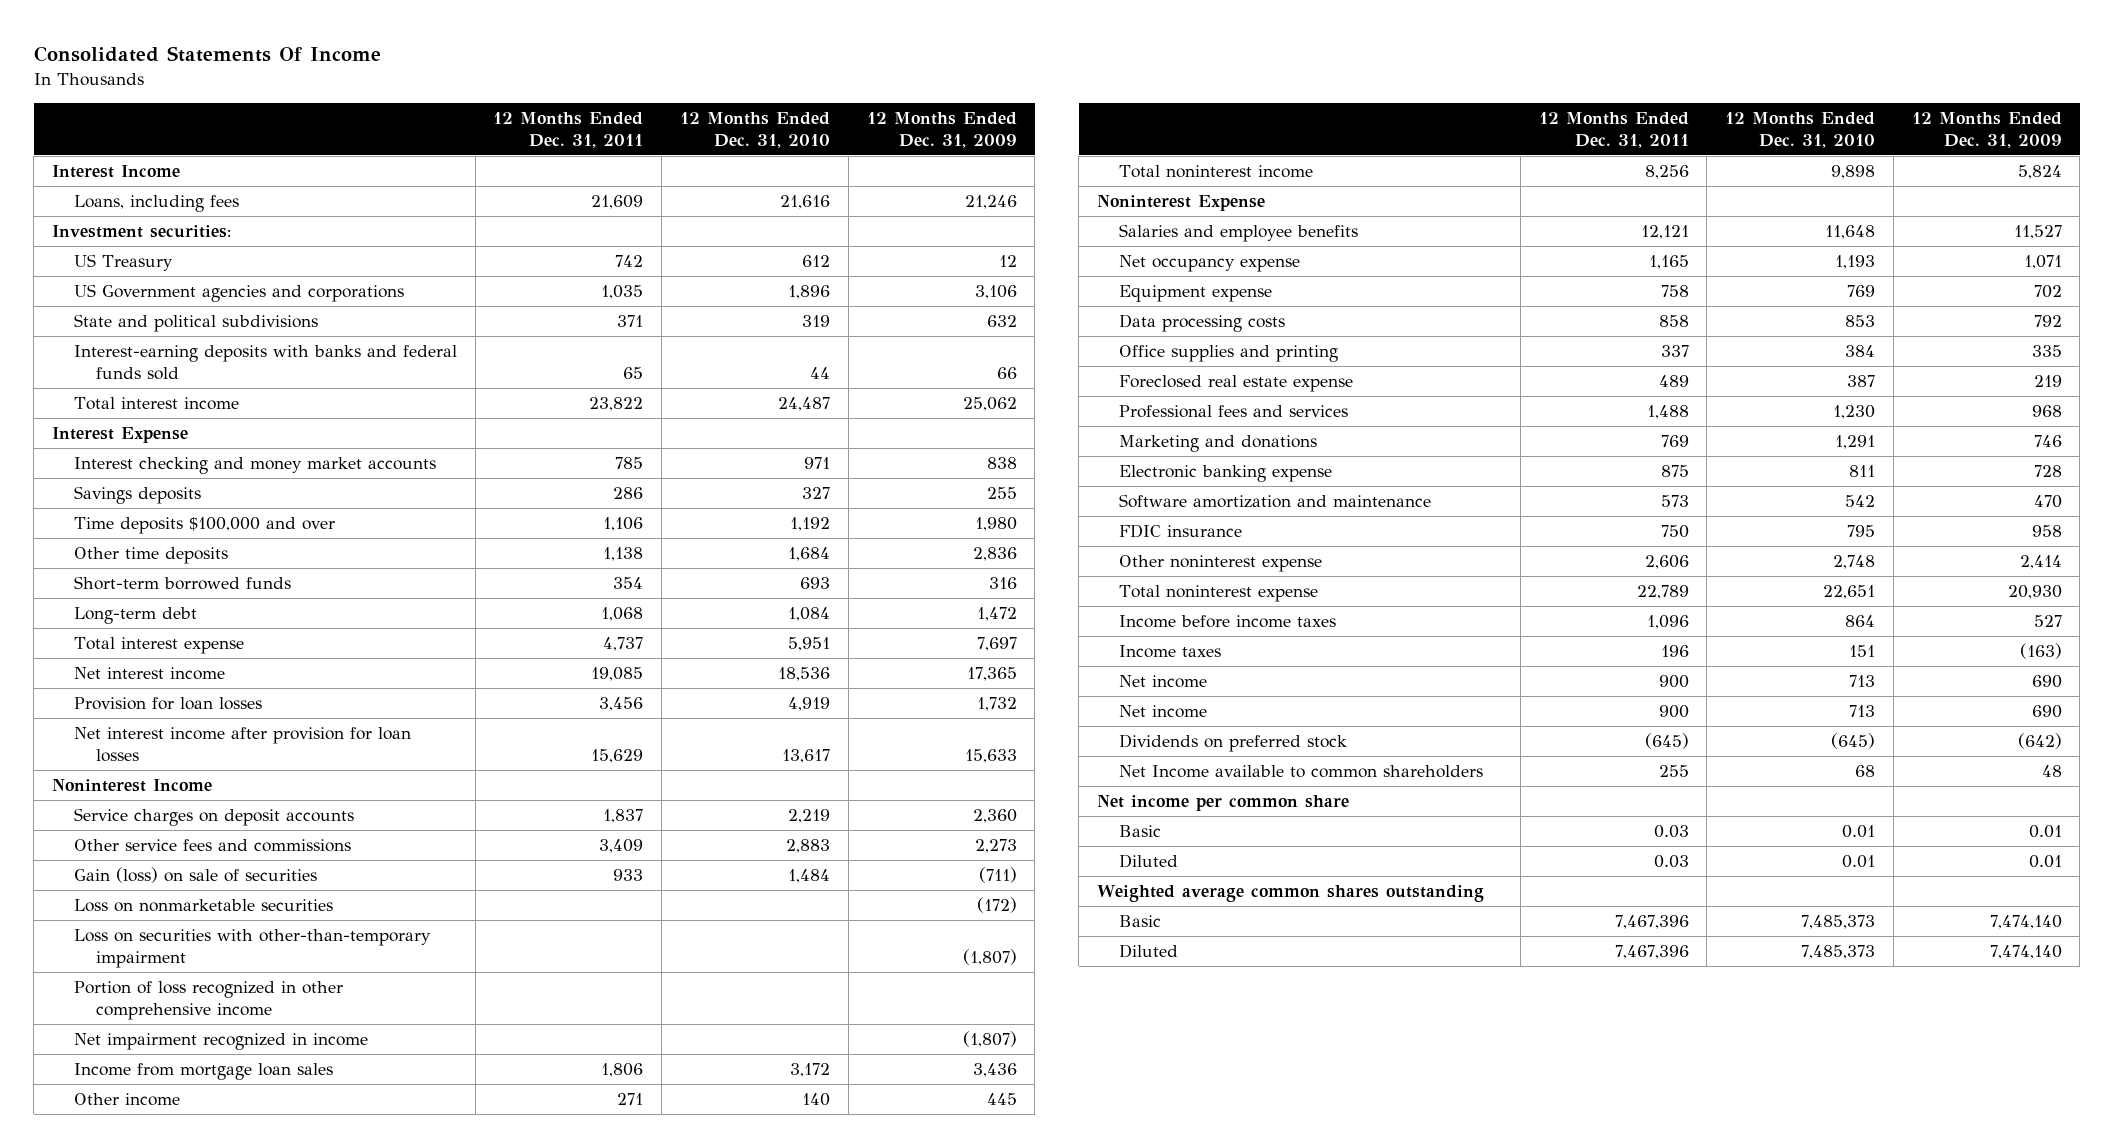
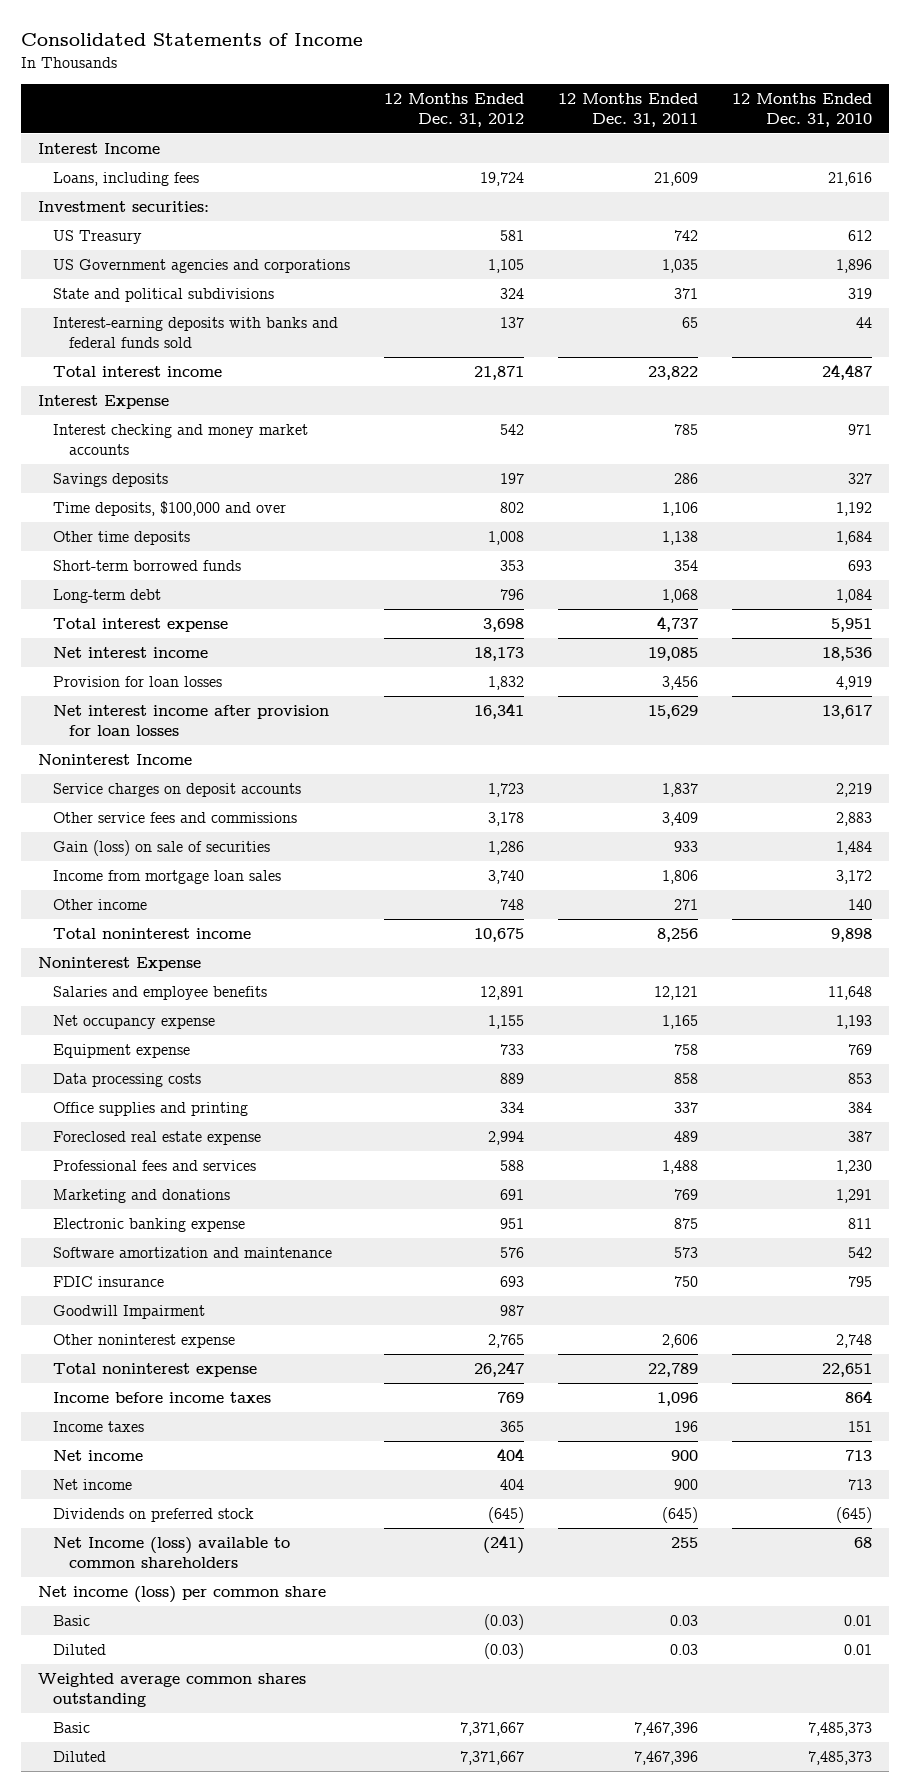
[33,46,381,63] Consolidated Statements Of Income -> [20,33,363,47] Consolidated Statements of Income
[866,111,1017,149] 12 Months Ended Dec. 31, 2009 -> none
none -> [384,93,525,128] 12 Months Ended Dec. 31, 2012
[73,516,335,534] Time deposits $100,000 and over -> [53,500,287,516] Time deposits, $100,000 and over
[73,898,333,912] Loss on nonmarketable securities -> none
[73,928,431,969] Loss on securities with other-than-temporary impairment -> none
[73,980,343,1021] Portion of loss recognized in other comprehensive income -> none
[73,1032,368,1050] Net impairment recognized in income -> none
none -> [53,1304,206,1319] Goodwill Impairment
[1119,764,1484,778] Net Income available to common shareholders -> [53,1536,291,1568] Net Income (loss) available to common shareholders
[1097,794,1350,811] Net income per common share -> [37,1585,326,1603] Net income (loss) per common share

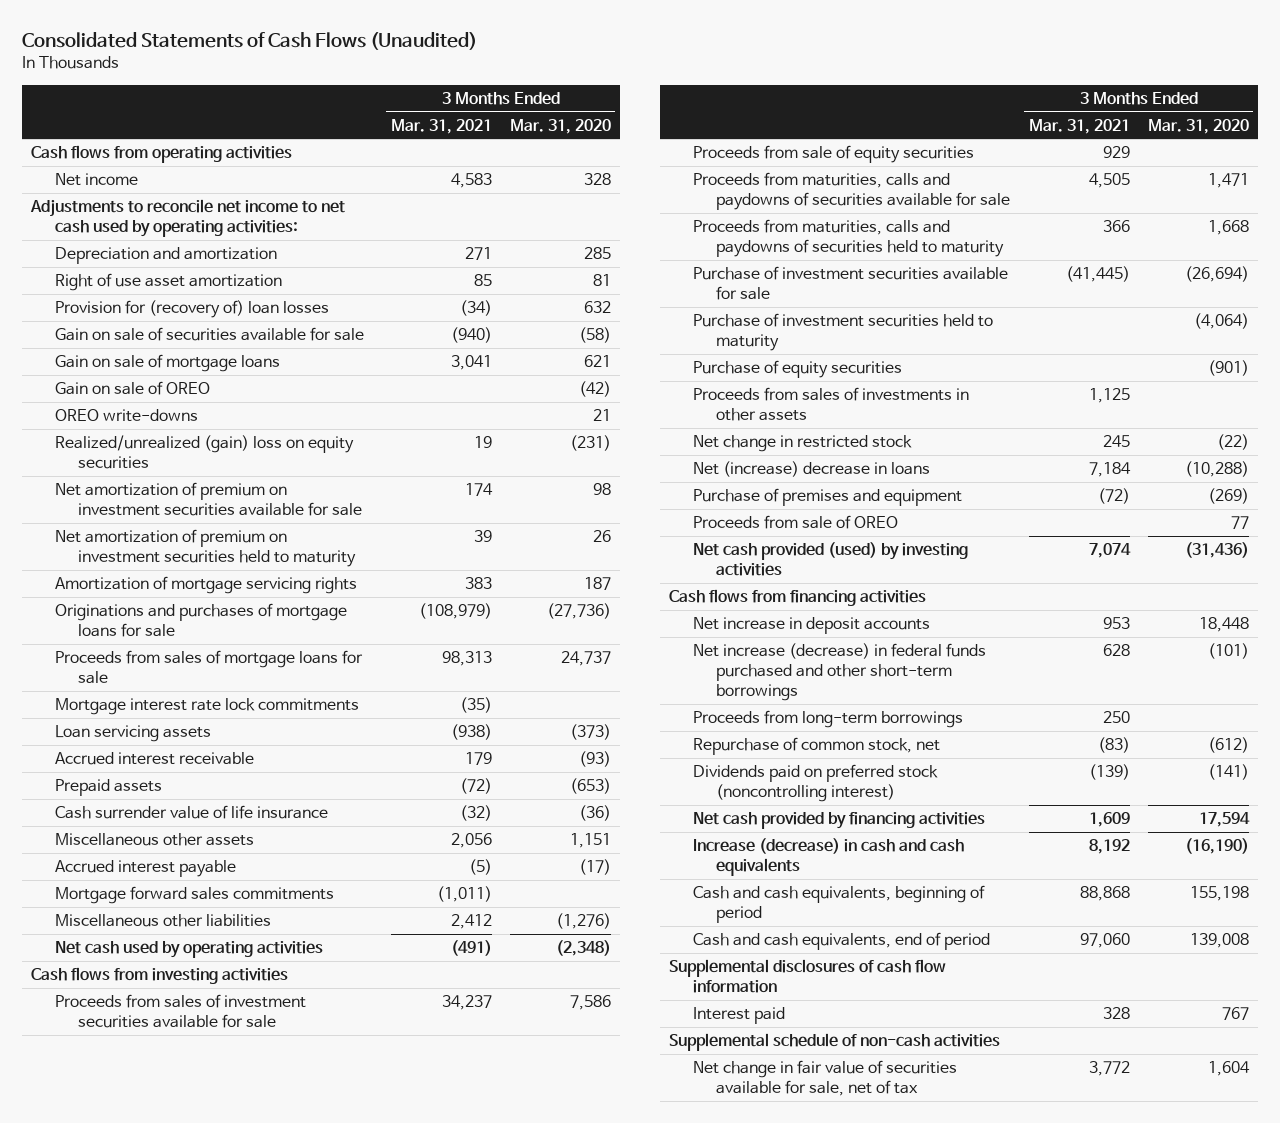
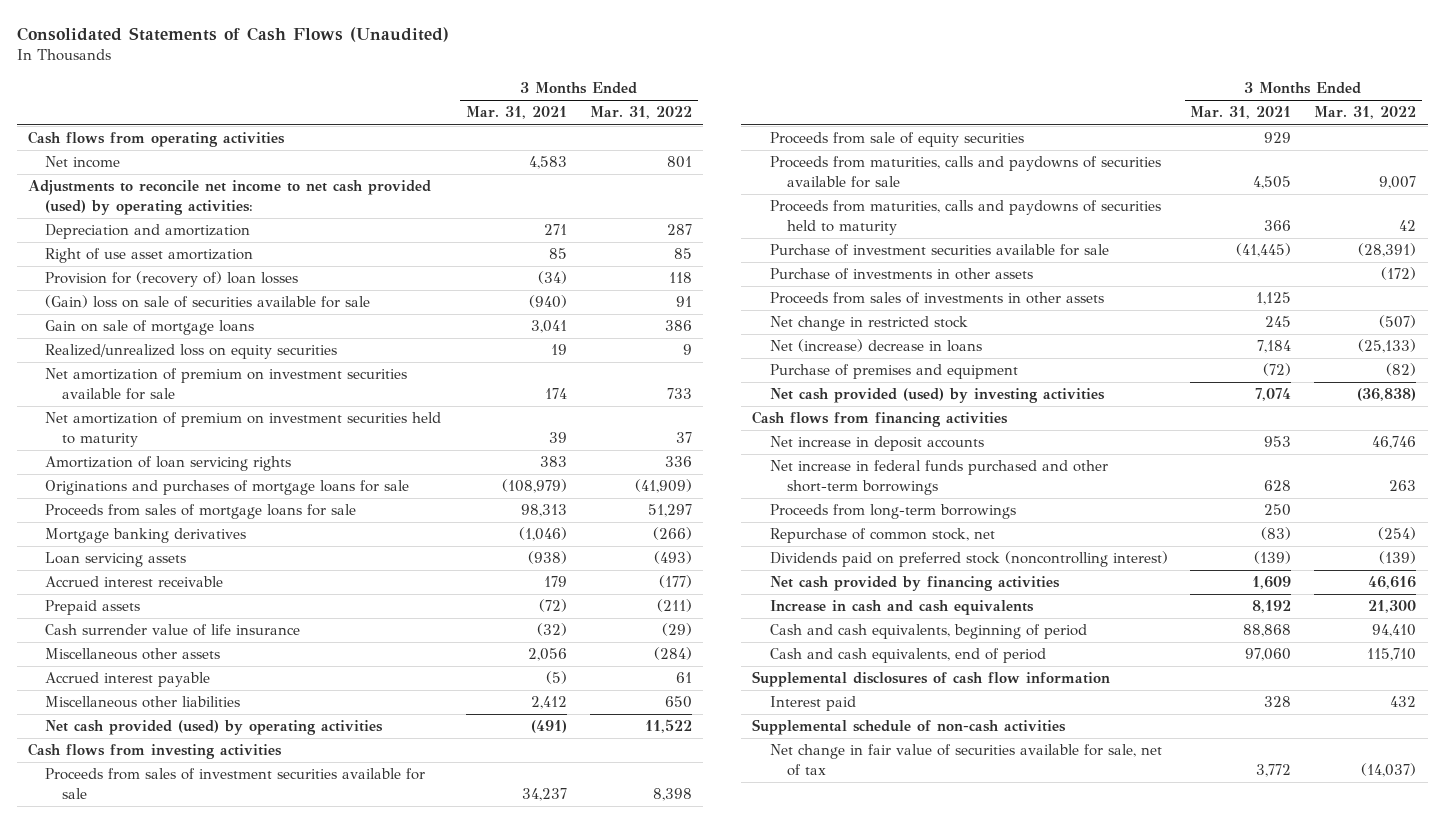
[509,118,611,134] Mar. 31, 2020 -> none
none -> [589,106,692,120] Mar. 31, 2022
[30,199,346,238] Adjustments to reconcile net income to net cash used by operating activities: -> [28,180,432,215] Adjustments to reconcile net income to net cash provided (used) by operating activities:
[54,327,364,342] Gain on sale of securities available for sale -> [45,295,371,309] (Gain) loss on sale of securities available for sale
[54,381,210,396] Gain on sale of OREO -> none
[54,409,198,423] OREO write-downs -> none
[54,435,354,470] Realized/unrealized (gain) loss on equity securities -> [45,344,338,360] Realized/unrealized loss on equity securities
[54,576,357,595] Amortization of mortgage servicing rights -> [45,456,292,472] Amortization of loan servicing rights
[54,698,359,716] Mortgage interest rate lock commitments -> none
none -> [45,528,247,544] Mortgage banking derivatives
[54,886,334,905] Mortgage forward sales commitments -> none
[54,941,323,959] Net cash used by operating activities -> [45,720,384,736] Net cash provided (used) by operating activities
[692,313,993,352] Purchase of investment securities held to maturity -> none
[692,360,902,379] Purchase of equity securities -> none
none -> [769,268,1033,281] Purchase of investments in other assets
[692,515,898,530] Proceeds from sale of OREO -> none
[692,643,986,701] Net increase (decrease) in federal funds purchased and other short-term borrowings -> [769,460,1108,495] Net increase in federal funds purchased and other short-term borrowings
[692,838,964,877] Increase (decrease) in cash and cash equivalents -> [769,600,1034,616] Increase in cash and cash equivalents

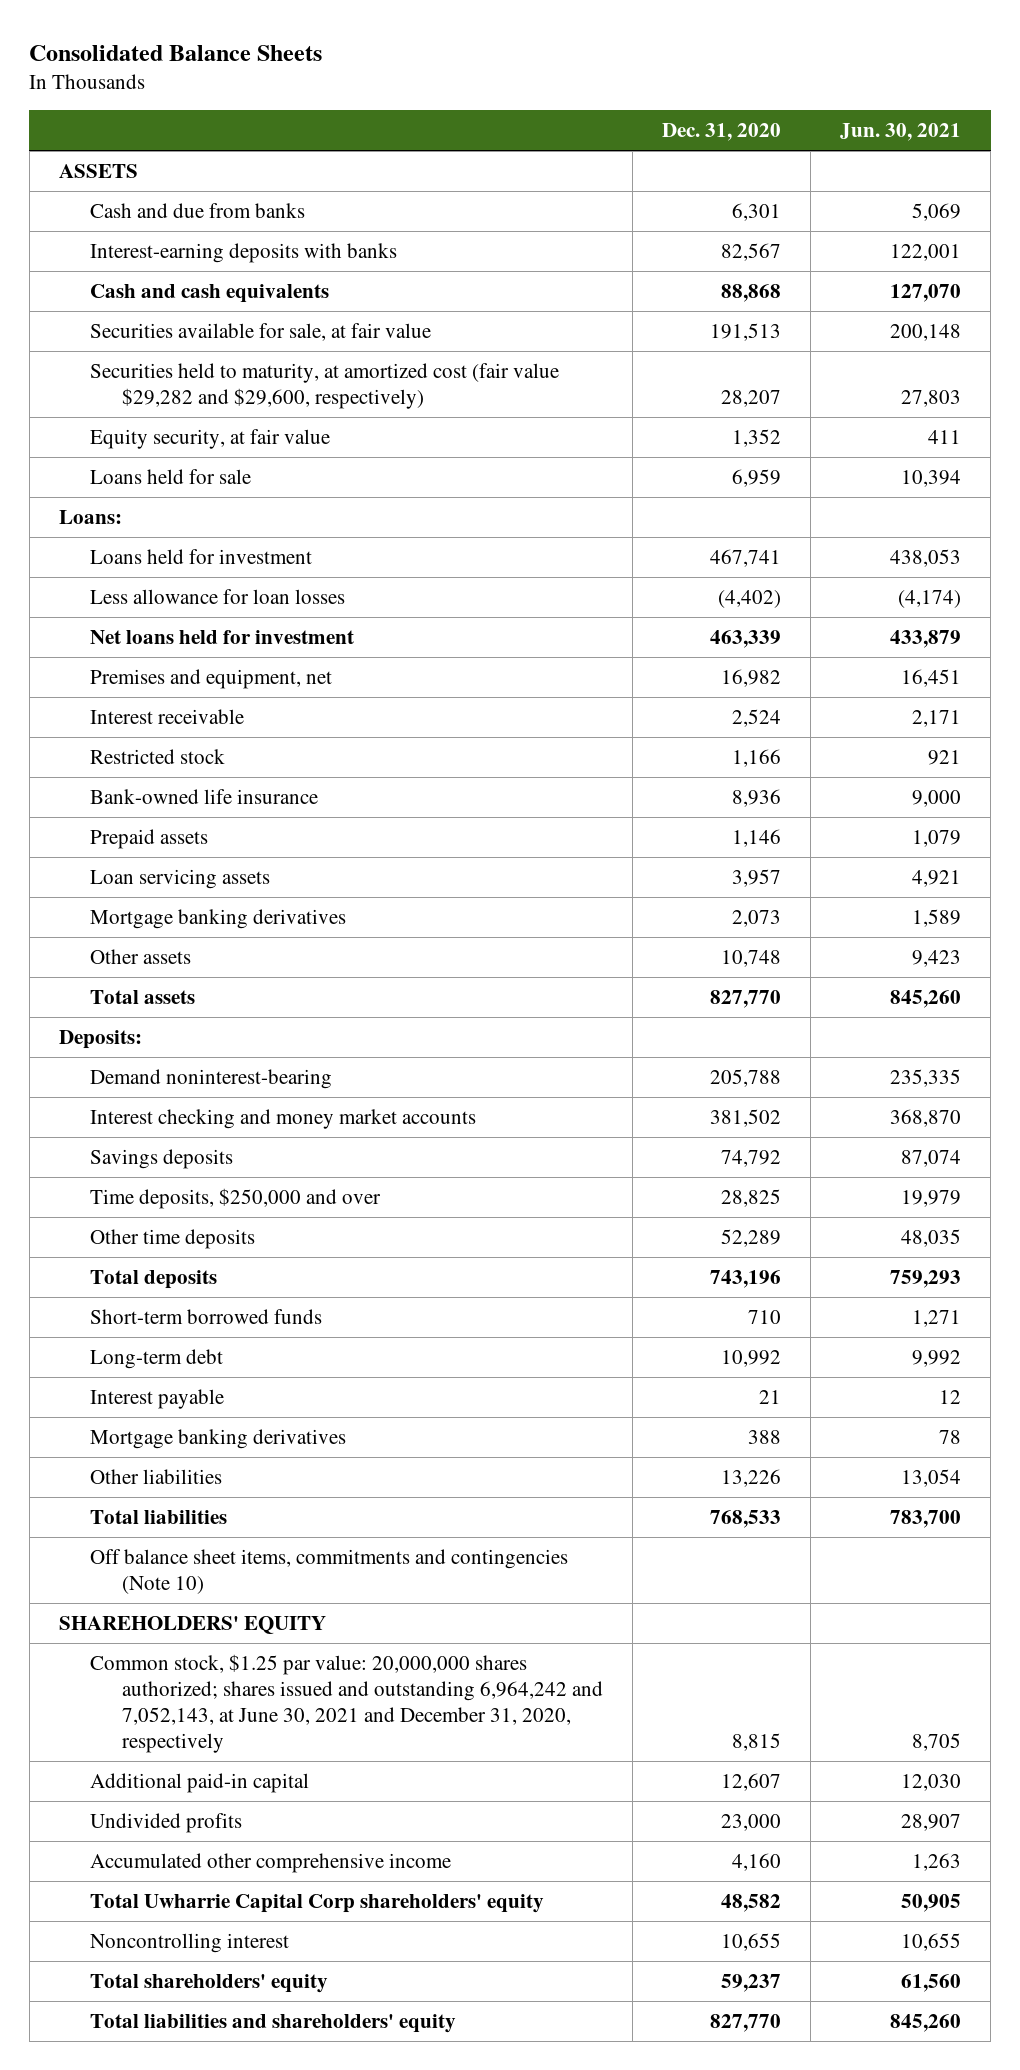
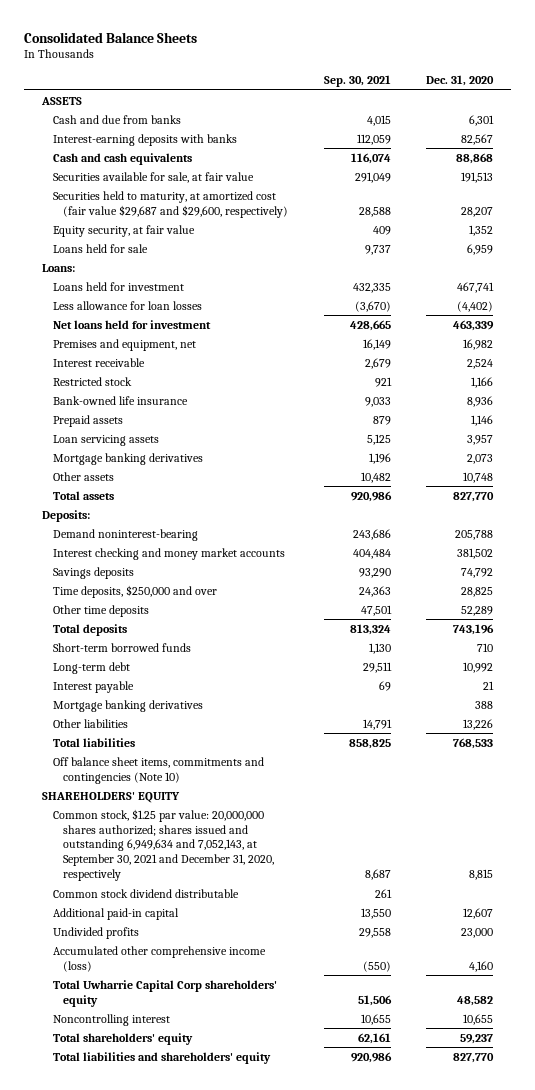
[840,123,962,142] Jun. 30, 2021 -> none
none -> [323,75,391,88] Sep. 30, 2021
[90,362,560,409] Securities held to maturity, at amortized cost (fair value $29,282 and $29,600, respectively) -> [52,190,289,218] Securities held to maturity, at amortized cost (fair value $29,687 and $29,600, respectively)
[90,1653,603,1753] Common stock, $1.25 par value: 20,000,000 shares authorized; shares issued and outstanding 6,964,242 and 7,052,143, at June 30, 2021 and December 31, 2020, respectively -> [52,808,275,881] Common stock, $1.25 par value: 20,000,000 shares authorized; shares issued and outstanding 6,949,634 and 7,052,143, at September 30, 2021 and December 31, 2020, respectively
none -> [52,888,239,898] Common stock dividend distributable
[90,1852,452,1873] Accumulated other comprehensive income -> [52,945,266,972] Accumulated other comprehensive income (loss)

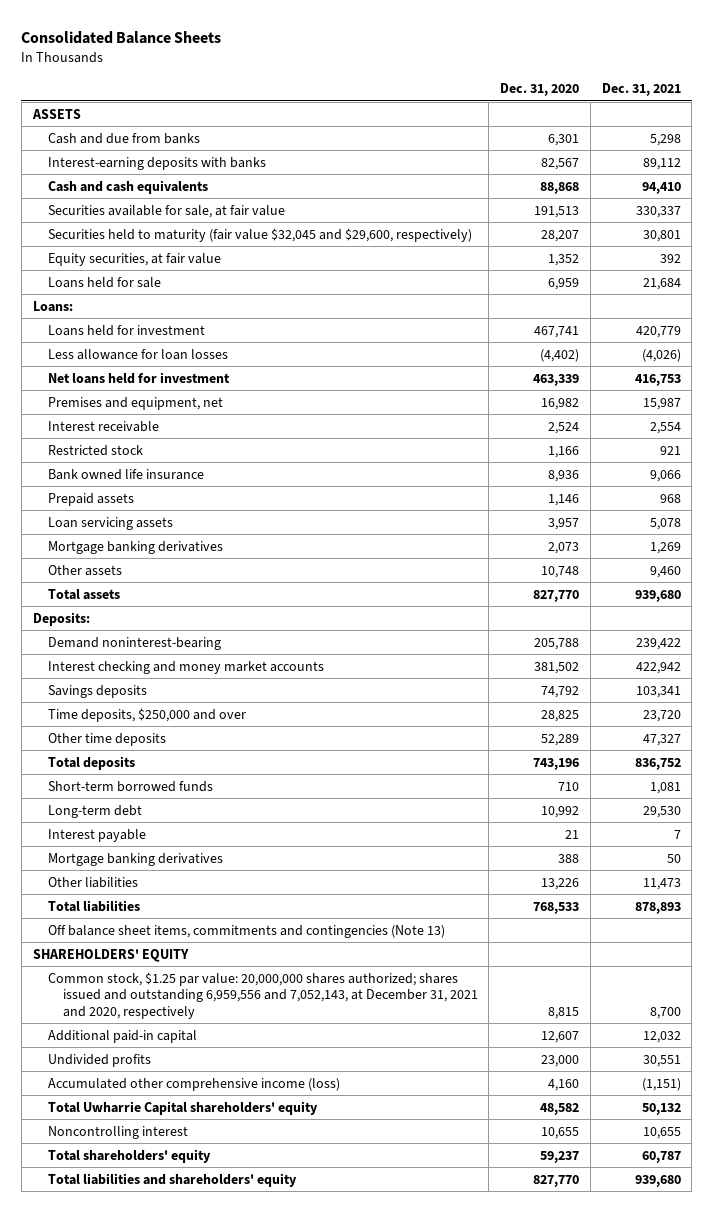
[323,75,391,88] Sep. 30, 2021 -> none
none -> [601,83,681,97] Dec. 31, 2021
[52,190,289,218] Securities held to maturity, at amortized cost (fair value $29,687 and $29,600, respectively) -> [47,227,472,242] Securities held to maturity (fair value $32,045 and $29,600, respectively)
[52,224,195,237] Equity security, at fair value -> [47,252,221,266] Equity securities, at fair value
[52,395,188,405] Bank-owned life insurance -> [47,468,204,480] Bank owned life insurance
[52,756,264,784] Off balance sheet items, commitments and contingencies (Note 10) -> [47,924,445,938] Off balance sheet items, commitments and contingencies (Note 13)
[52,888,239,898] Common stock dividend distributable -> none
[52,808,275,881] Common stock, $1.25 par value: 20,000,000 shares authorized; shares issued and outstanding 6,949,634 and 7,052,143, at September 30, 2021 and December 31, 2020, respectively -> [47,971,478,1019] Common stock, $1.25 par value: 20,000,000 shares authorized; shares issued and outstanding 6,959,556 and 7,052,143, at December 31, 2021 and 2020, respectively
[52,979,277,1007] Total Uwharrie Capital Corp shareholders' equity -> [47,1100,318,1115] Total Uwharrie Capital shareholders' equity

